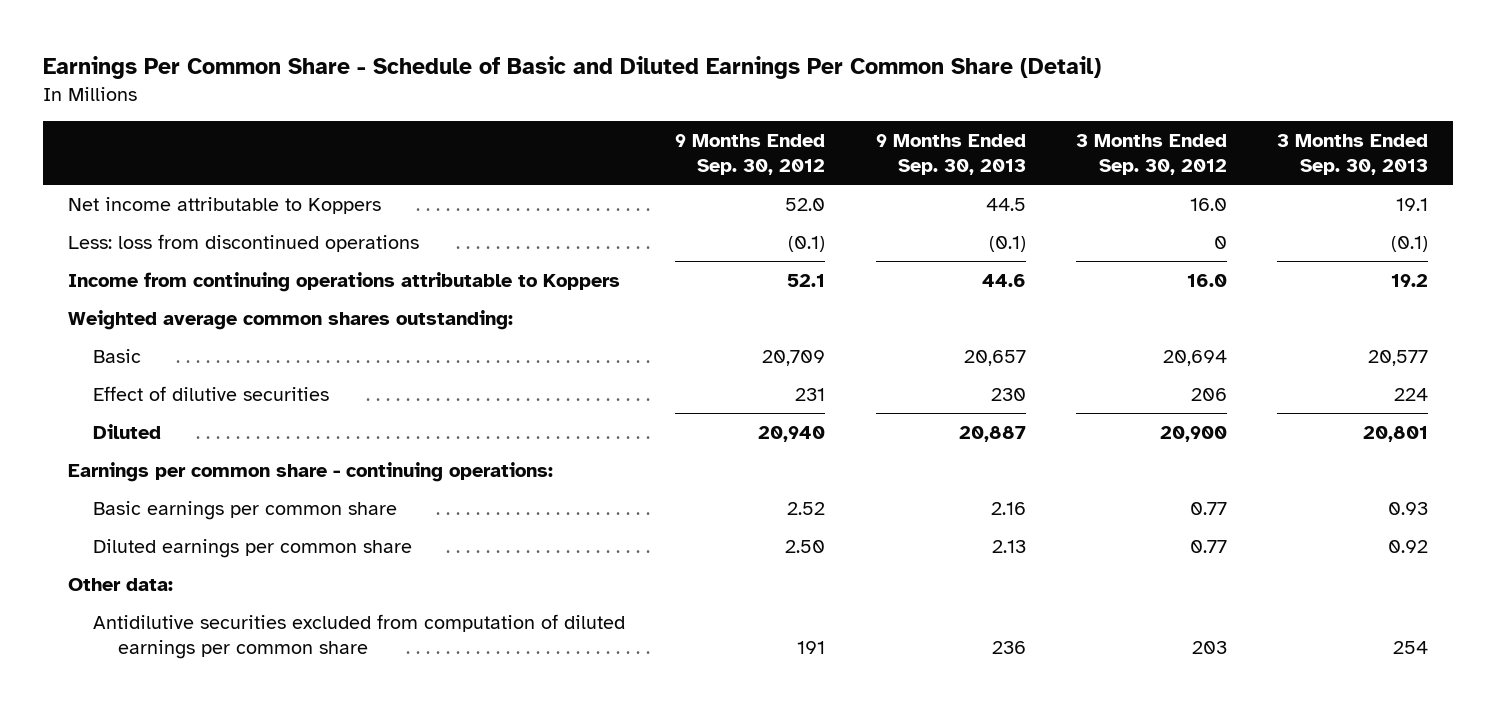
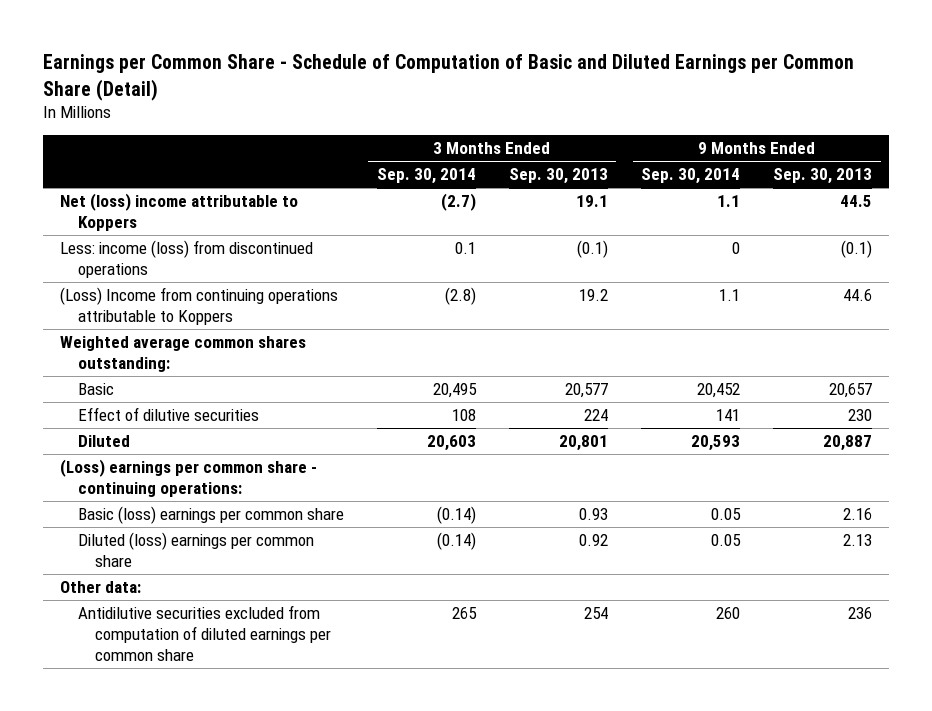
[42,56,1101,80] Earnings Per Common Share - Schedule of Basic and Diluted Earnings Per Common Share (Detail) -> [43,54,855,101] Earnings per Common Share - Schedule of Computation of Basic and Diluted Earnings per Common Share (Detail)
[675,134,826,176] 9 Months Ended Sep. 30, 2012 -> none
[1076,134,1228,176] 3 Months Ended Sep. 30, 2012 -> none
none -> [376,168,476,185] Sep. 30, 2014
none -> [641,168,741,185] Sep. 30, 2014
[68,196,382,214] Net income attributable to Koppers -> [59,192,298,231] Net (loss) income attributable to Koppers
[68,233,420,252] Less: loss from discontinued operations -> [59,239,313,278] Less: income (loss) from discontinued operations
[68,271,621,292] Income from continuing operations attributable to Koppers -> [59,286,338,325] (Loss) Income from continuing operations attributable to Koppers
[68,461,554,482] Earnings per common share - continuing operations: -> [59,458,317,497] (Loss) earnings per common share - continuing operations:
[93,500,398,520] Basic earnings per common share -> [77,505,344,524] Basic (loss) earnings per common share
[93,538,413,558] Diluted earnings per common share -> [77,531,314,567] Diluted (loss) earnings per common share

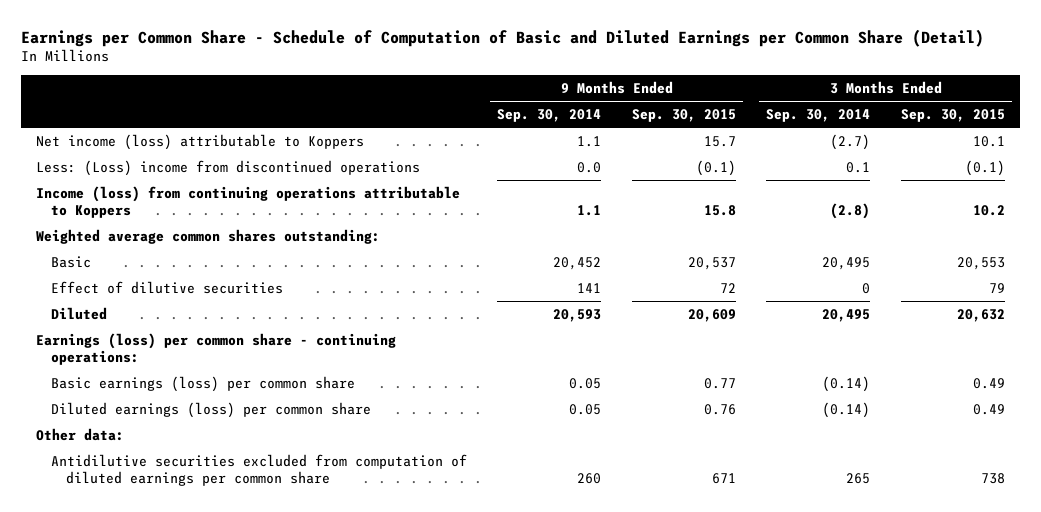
[508,168,608,185] Sep. 30, 2013 -> none
[773,168,873,185] Sep. 30, 2013 -> none
none -> [631,109,736,123] Sep. 30, 2015
none -> [900,109,1005,123] Sep. 30, 2015
[59,192,298,231] Net (loss) income attributable to Koppers -> [36,133,365,150] Net income (loss) attributable to Koppers
[59,239,313,278] Less: income (loss) from discontinued operations -> [36,159,421,176] Less: (Loss) income from discontinued operations
[732,241,741,254] 0 -> [577,161,602,173] 0.0
[59,286,338,325] (Loss) Income from continuing operations attributable to Koppers -> [36,185,461,218] Income (loss) from continuing operations attributable to Koppers
[451,408,476,421] 108 -> [862,282,871,294] 0
[426,434,476,451] 20,603 -> [822,308,871,322] 20,495
[59,458,317,497] (Loss) earnings per common share - continuing operations: -> [36,332,397,365] Earnings (loss) per common share - continuing operations:
[77,505,344,524] Basic (loss) earnings per common share -> [50,375,355,392] Basic earnings (loss) per common share
[77,531,314,567] Diluted (loss) earnings per common share -> [50,401,371,418] Diluted earnings (loss) per common share

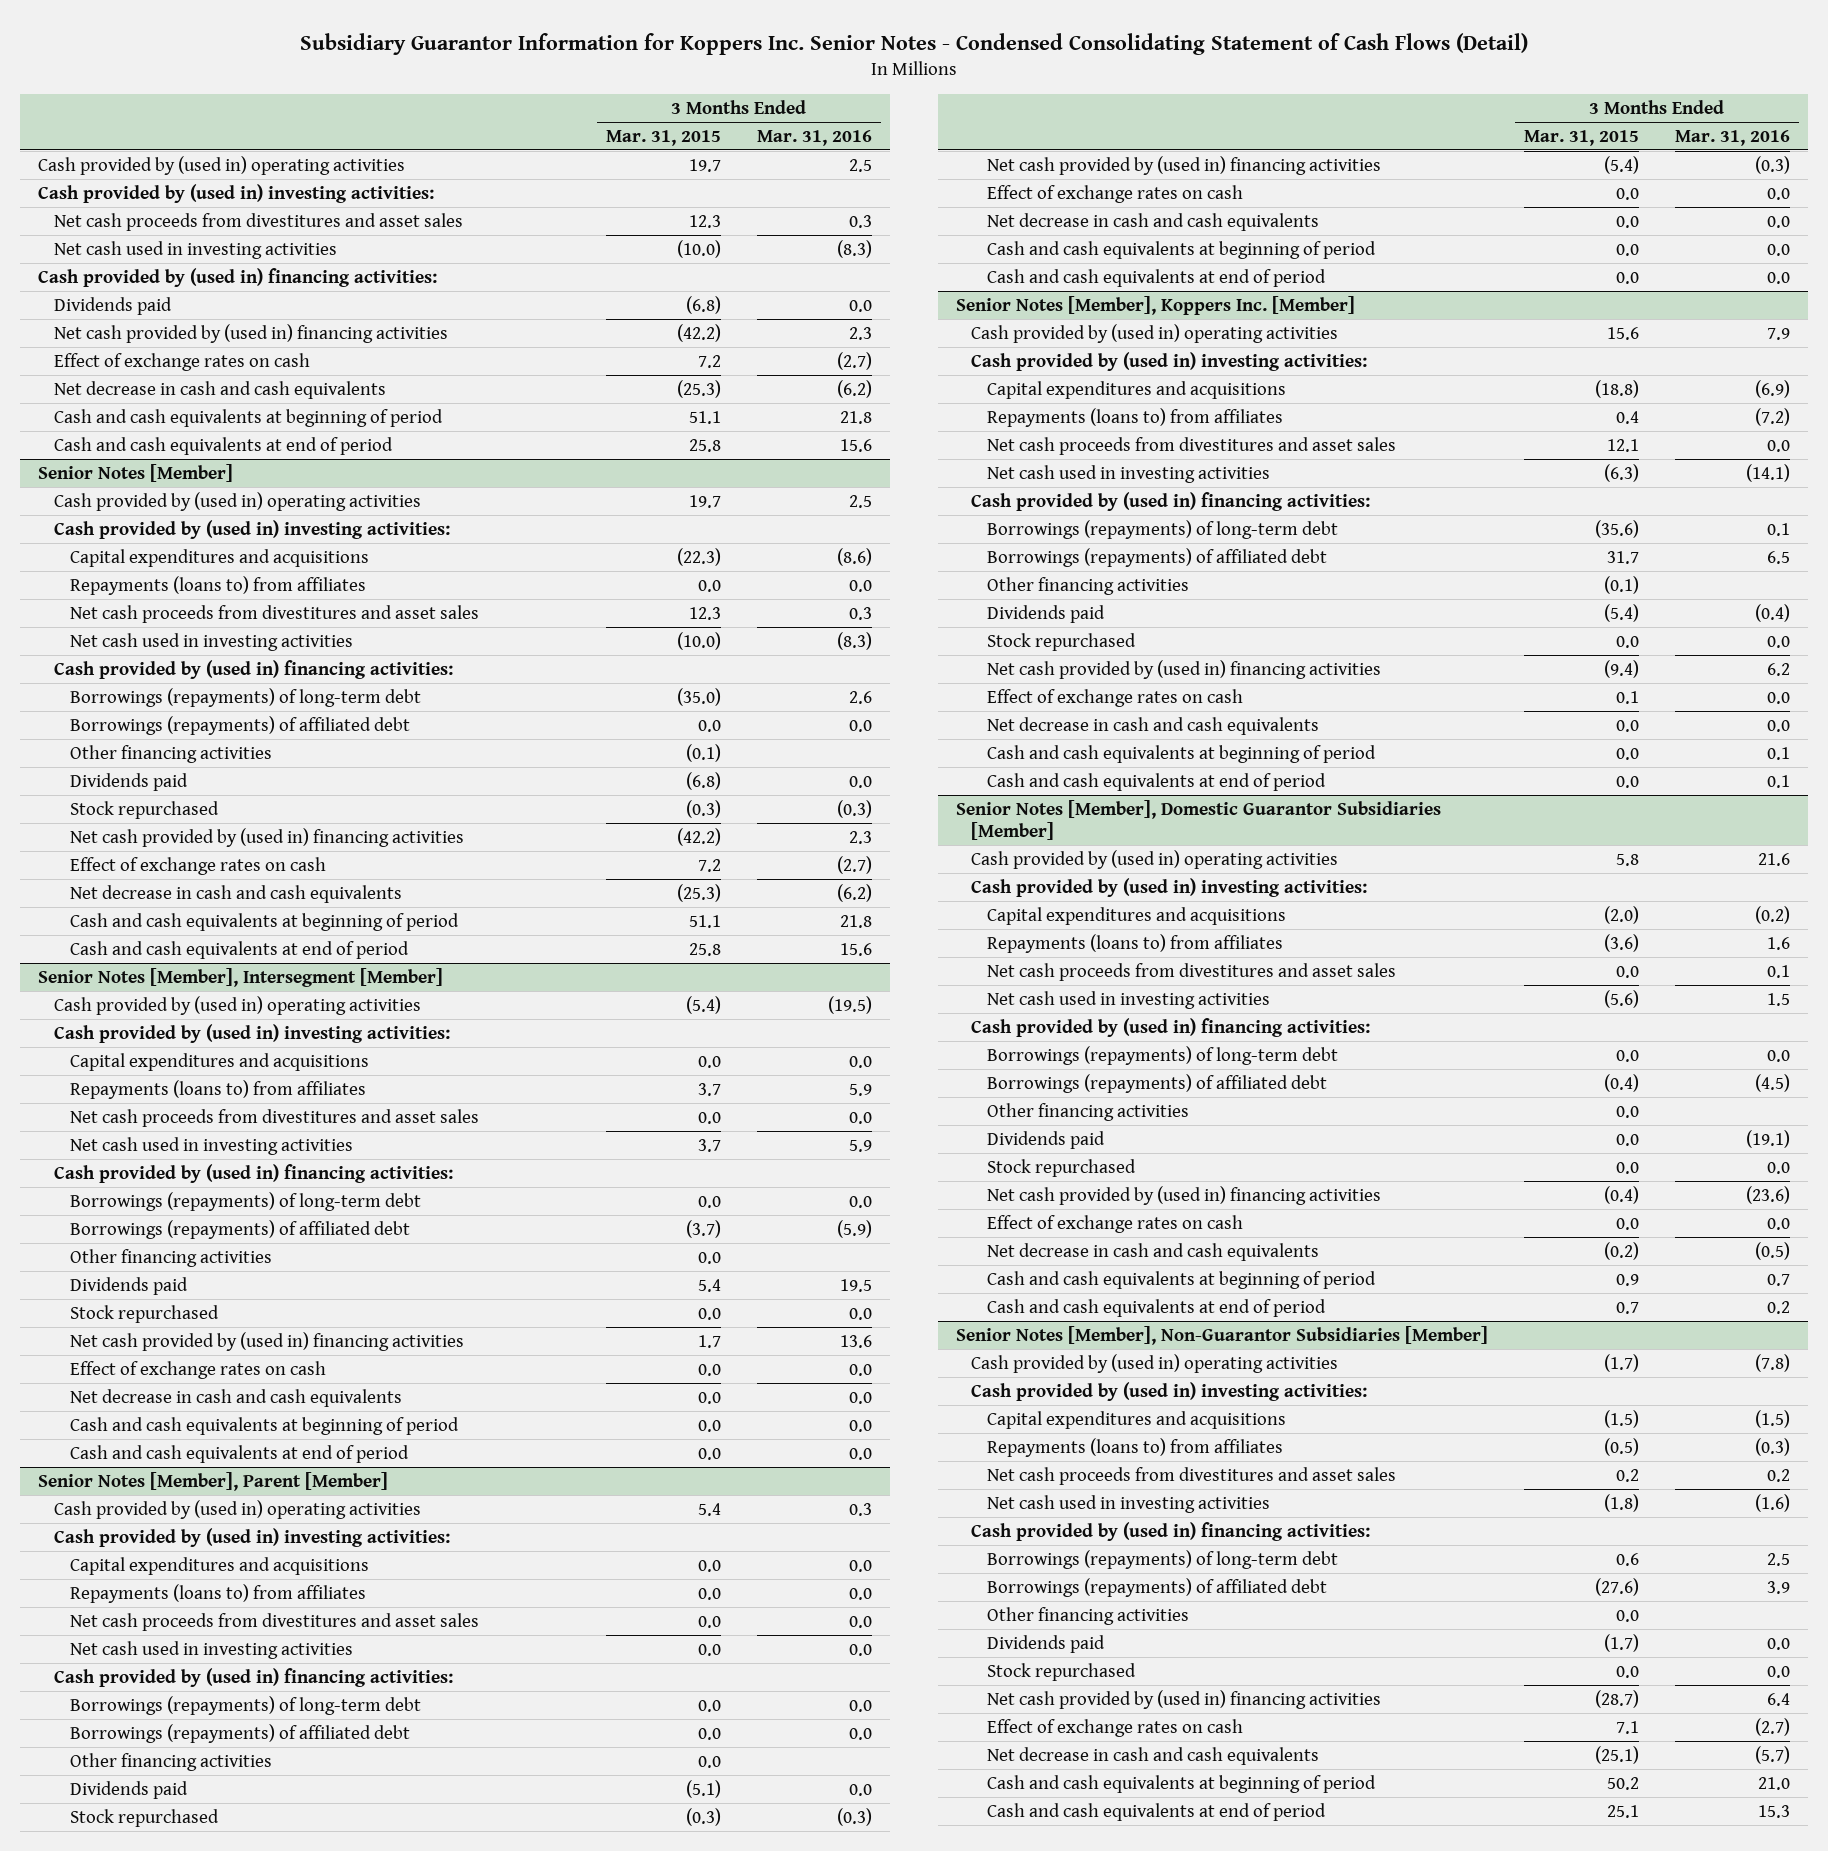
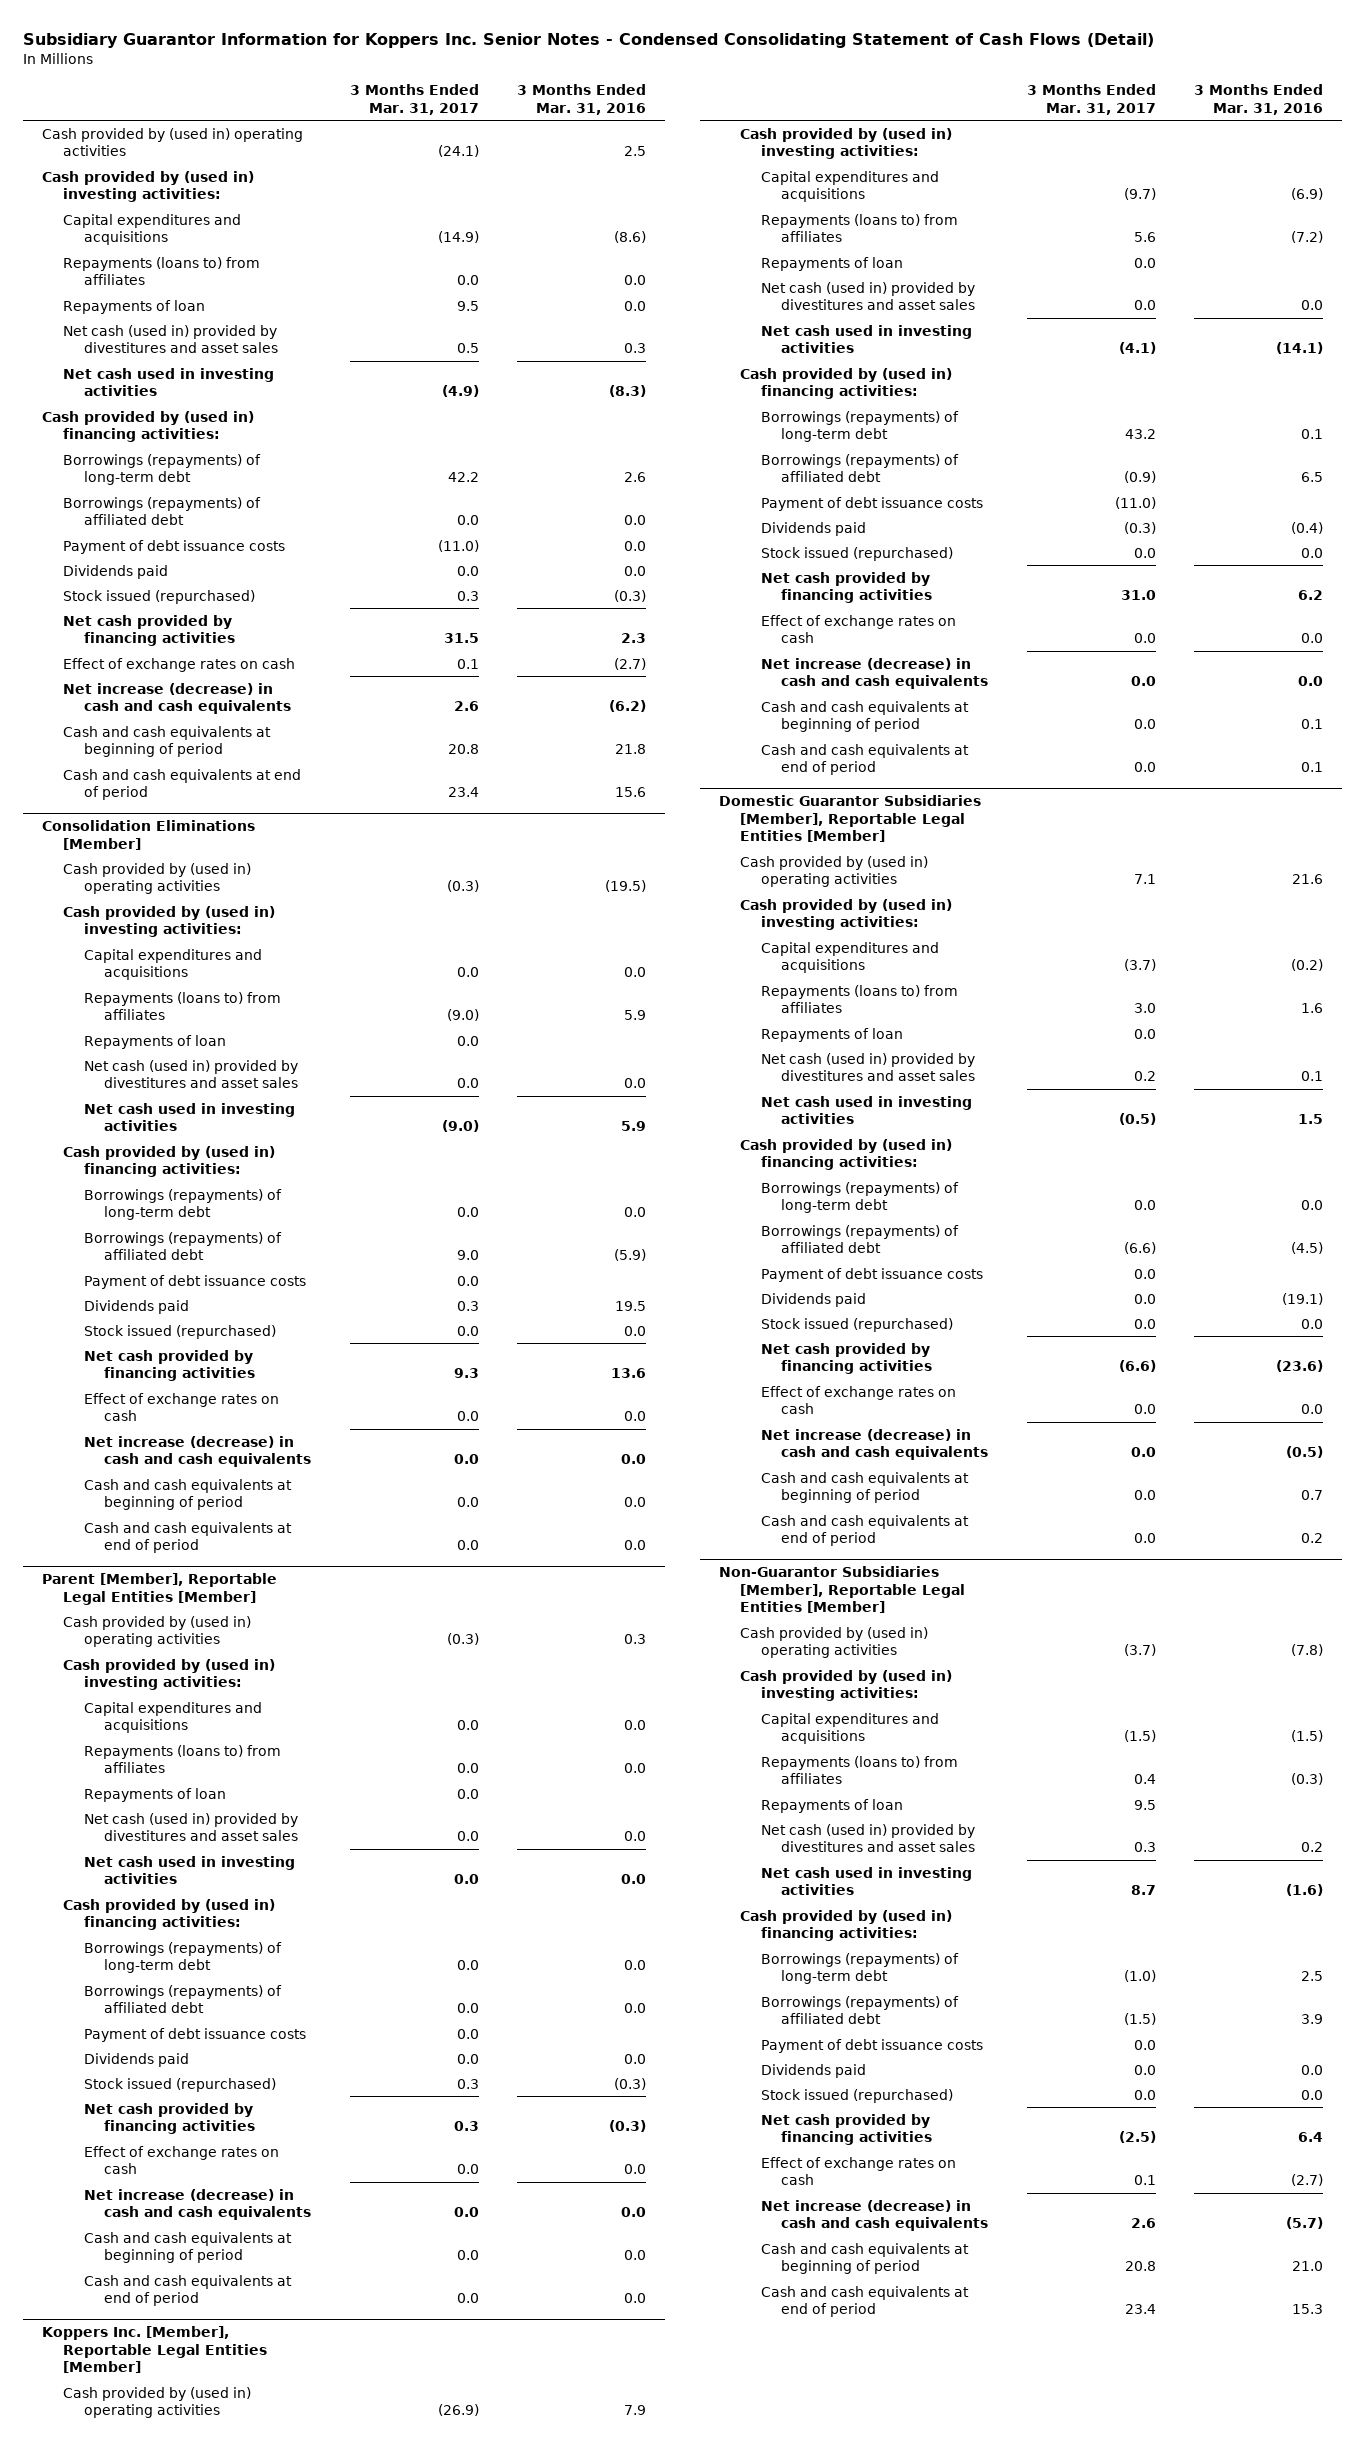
[606,129,722,146] Mar. 31, 2015 -> none
none -> [349,84,479,115] 3 Months Ended Mar. 31, 2017
[53,212,463,231] Net cash proceeds from divestitures and asset sales -> none
[53,240,337,259] Net cash used in investing activities -> none
[38,267,438,287] Cash provided by (used in) financing activities: -> none
[53,296,172,315] Dividends paid -> none
[53,323,448,343] Net cash provided by (used in) financing activities -> none
[53,352,310,371] Effect of exchange rates on cash -> none
[53,380,386,399] Net decrease in cash and cash equivalents -> none
[53,408,443,427] Cash and cash equivalents at beginning of period -> none
[53,436,393,455] Cash and cash equivalents at end of period -> none
[38,463,234,482] Senior Notes [Member] -> none
[53,491,421,511] Cash provided by (used in) operating activities -> none
[53,519,450,539] Cash provided by (used in) investing activities: -> none
none -> [63,299,206,314] Repayments of loan
[69,604,479,623] Net cash proceeds from divestitures and asset sales -> [63,324,278,354] Net cash (used in) provided by divestitures and asset sales
[69,744,272,763] Other financing activities -> none
none -> [63,539,286,554] Payment of debt issuance costs
[69,800,219,819] Stock repurchased -> [63,589,256,604] Stock issued (repurchased)
[69,827,464,847] Net cash provided by (used in) financing activities -> [63,614,235,647] Net cash provided by financing activities
[69,884,402,903] Net decrease in cash and cash equivalents -> [63,682,291,715] Net increase (decrease) in cash and cash equivalents
[38,967,444,987] Senior Notes [Member], Intersegment [Member] -> none
none -> [42,820,256,850] Consolidation Eliminations [Member]
none -> [83,1034,226,1049] Repayments of loan
[69,1108,479,1127] Net cash proceeds from divestitures and asset sales -> [83,1059,299,1089] Net cash (used in) provided by divestitures and asset sales
[69,1248,272,1267] Other financing activities -> none
none -> [83,1274,306,1289] Payment of debt issuance costs
[69,1304,219,1323] Stock repurchased -> [83,1324,276,1339] Stock issued (repurchased)
[69,1331,464,1351] Net cash provided by (used in) financing activities -> [83,1349,256,1382] Net cash provided by financing activities
[69,1388,402,1407] Net decrease in cash and cash equivalents -> [83,1435,312,1468] Net increase (decrease) in cash and cash equivalents
[38,1471,389,1491] Senior Notes [Member], Parent [Member] -> none
none -> [42,1573,278,1605] Parent [Member], Reportable Legal Entities [Member]
none -> [83,1787,226,1802] Repayments of loan
[69,1612,479,1631] Net cash proceeds from divestitures and asset sales -> [83,1812,299,1842] Net cash (used in) provided by divestitures and asset sales
[69,1752,272,1771] Other financing activities -> none
none -> [83,2027,306,2042] Payment of debt issuance costs
[69,1808,219,1827] Stock repurchased -> [83,2077,276,2092] Stock issued (repurchased)
[987,155,1382,175] Net cash provided by (used in) financing activities -> [83,2102,256,2135] Net cash provided by financing activities
[987,212,1320,231] Net decrease in cash and cash equivalents -> [83,2188,312,2221] Net increase (decrease) in cash and cash equivalents
[955,295,1355,315] Senior Notes [Member], Koppers Inc. [Member] -> none
none -> [42,2326,268,2374] Koppers Inc. [Member], Reportable Legal Entities [Member]
none -> [760,256,903,271] Repayments of loan
[987,436,1397,455] Net cash proceeds from divestitures and asset sales -> [760,281,976,311] Net cash (used in) provided by divestitures and asset sales
[987,576,1190,595] Other financing activities -> none
none -> [760,496,983,511] Payment of debt issuance costs
[987,632,1137,651] Stock repurchased -> [760,546,953,561] Stock issued (repurchased)
[987,659,1382,679] Net cash provided by (used in) financing activities -> [760,571,933,604] Net cash provided by financing activities
[987,716,1320,735] Net decrease in cash and cash equivalents -> [760,657,989,690] Net increase (decrease) in cash and cash equivalents
[955,799,1441,841] Senior Notes [Member], Domestic Guarantor Subsidiaries [Member] -> none
none -> [719,795,982,843] Domestic Guarantor Subsidiaries [Member], Reportable Legal Entities [Member]
none -> [760,1027,903,1042] Repayments of loan
[987,962,1397,981] Net cash proceeds from divestitures and asset sales -> [760,1052,976,1082] Net cash (used in) provided by divestitures and asset sales
[987,1102,1190,1121] Other financing activities -> none
none -> [760,1267,983,1282] Payment of debt issuance costs
[987,1158,1137,1177] Stock repurchased -> [760,1317,953,1332] Stock issued (repurchased)
[987,1185,1382,1205] Net cash provided by (used in) financing activities -> [760,1342,933,1375] Net cash provided by financing activities
[987,1242,1320,1261] Net decrease in cash and cash equivalents -> [760,1428,989,1461] Net increase (decrease) in cash and cash equivalents
[955,1325,1488,1345] Senior Notes [Member], Non-Guarantor Subsidiaries [Member] -> none
none -> [719,1566,965,1614] Non-Guarantor Subsidiaries [Member], Reportable Legal Entities [Member]
none -> [760,1798,903,1813] Repayments of loan
[987,1466,1397,1485] Net cash proceeds from divestitures and asset sales -> [760,1823,976,1853] Net cash (used in) provided by divestitures and asset sales
[987,1606,1190,1625] Other financing activities -> none
none -> [760,2038,983,2053] Payment of debt issuance costs
[987,1662,1137,1681] Stock repurchased -> [760,2088,953,2103] Stock issued (repurchased)
[987,1689,1382,1709] Net cash provided by (used in) financing activities -> [760,2113,933,2146] Net cash provided by financing activities
[987,1746,1320,1765] Net decrease in cash and cash equivalents -> [760,2199,989,2232] Net increase (decrease) in cash and cash equivalents

